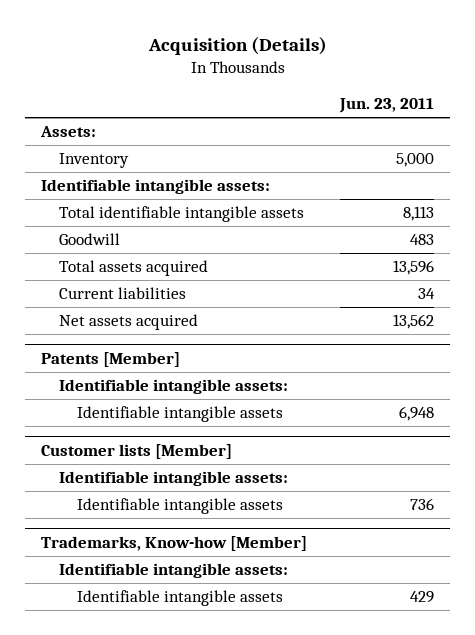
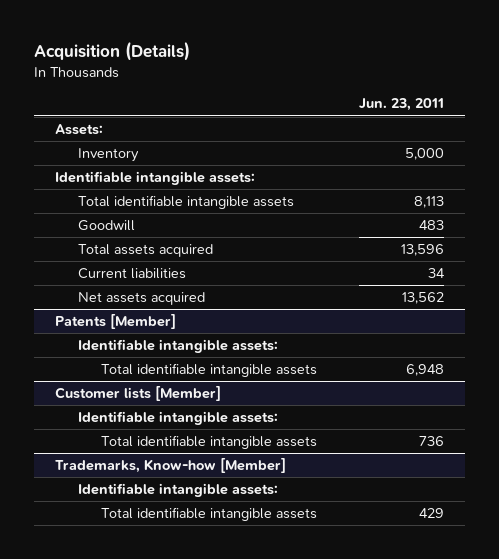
[76,406,283,423] Identifiable intangible assets -> [100,363,317,378] Total identifiable intangible assets
[76,498,283,515] Identifiable intangible assets -> [100,435,317,450] Total identifiable intangible assets
[76,590,283,607] Identifiable intangible assets -> [100,507,317,522] Total identifiable intangible assets

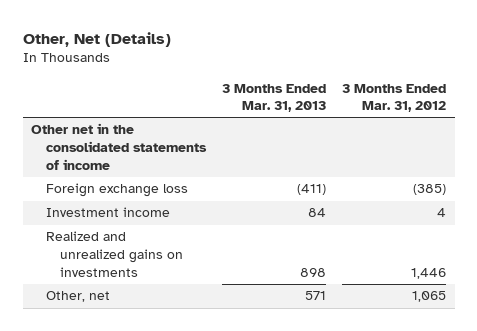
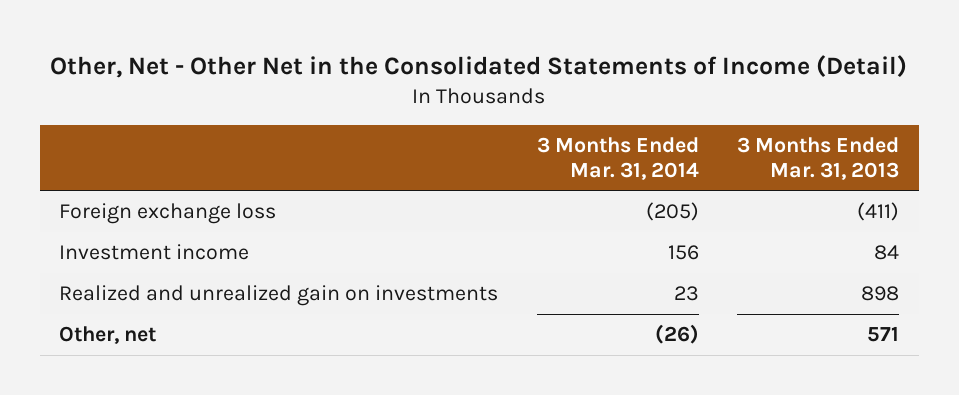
[22,32,171,48] Other, Net (Details) -> [50,54,908,78] Other, Net - Other Net in the Consolidated Statements of Income (Detail)
[342,83,447,113] 3 Months Ended Mar. 31, 2012 -> none
none -> [536,136,699,180] 3 Months Ended Mar. 31, 2014
[31,123,207,170] Other net in the consolidated statements of income -> none
[45,231,184,277] Realized and unrealized gains on investments -> [59,285,499,307] Realized and unrealized gain on investments

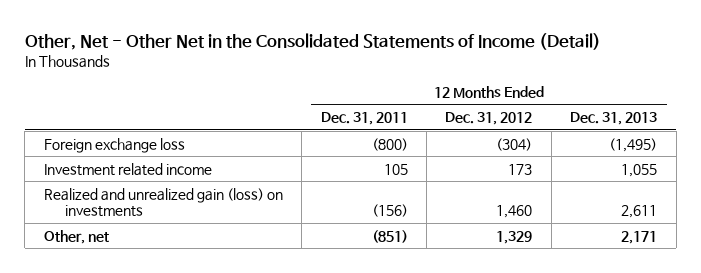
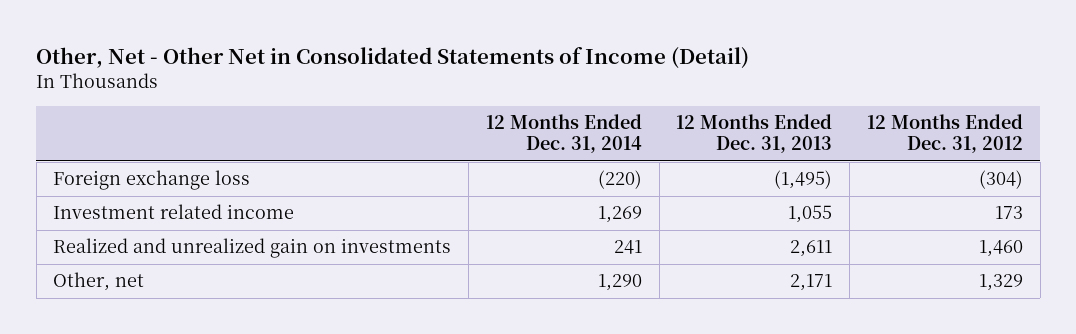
[24,32,601,50] Other, Net - Other Net in the Consolidated Statements of Income (Detail) -> [36,46,750,69] Other, Net - Other Net in Consolidated Statements of Income (Detail)
[320,112,408,126] Dec. 31, 2011 -> none
none -> [485,114,642,154] 12 Months Ended Dec. 31, 2014
[43,187,283,218] Realized and unrealized gain (loss) on investments -> [53,238,452,259] Realized and unrealized gain on investments

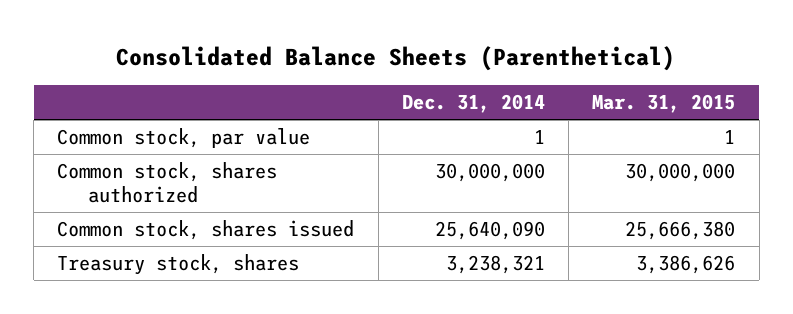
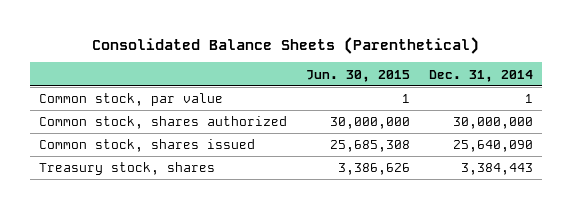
[592,94,736,114] Mar. 31, 2015 -> none
none -> [306,69,411,82] Jun. 30, 2015
[445,255,545,275] 3,238,321 -> [460,163,533,176] 3,384,443

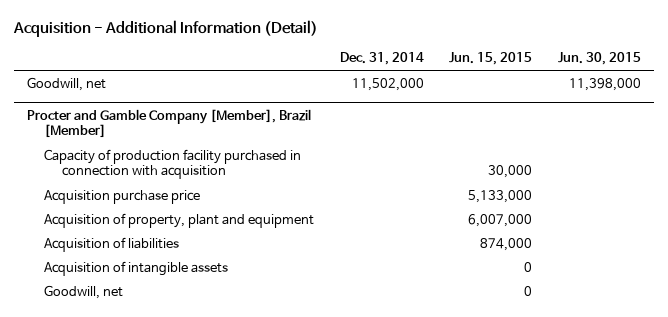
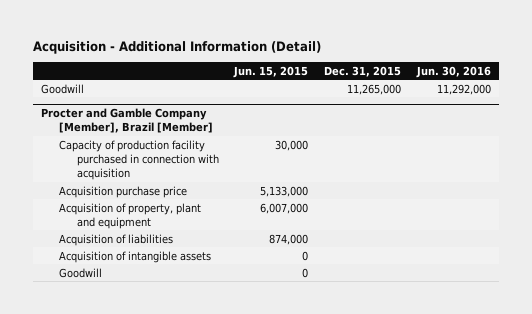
[339,52,424,66] Dec. 31, 2014 -> none
[558,52,642,66] Jun. 30, 2015 -> none
none -> [324,65,402,77] Dec. 31, 2015
none -> [415,65,491,78] Jun. 30, 2016
[26,76,106,91] Goodwill, net -> [41,83,85,94] Goodwill
[44,284,124,299] Goodwill, net -> [58,267,102,278] Goodwill

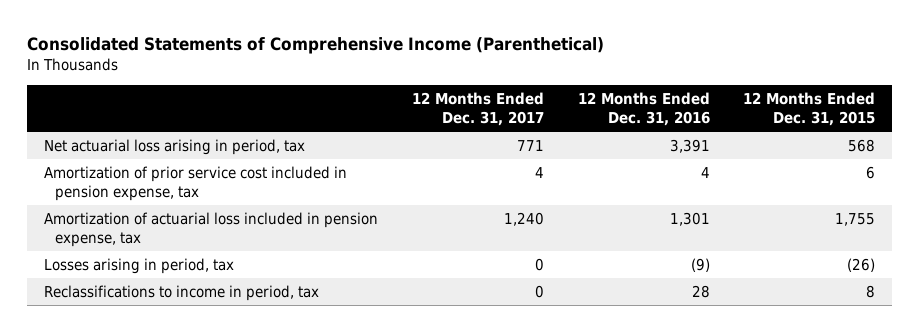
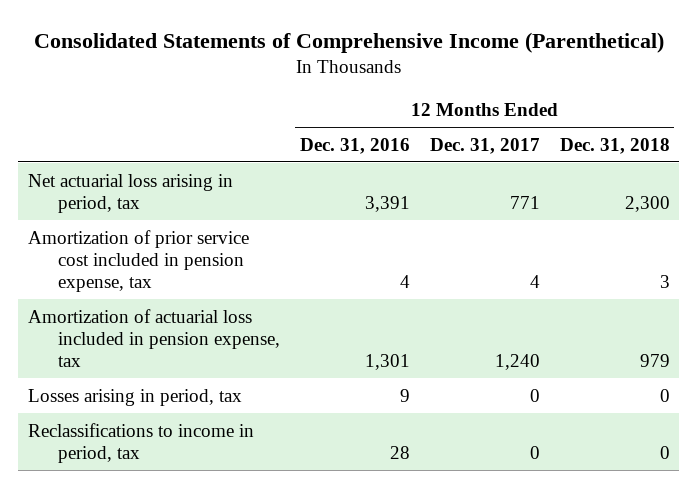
[743,91,876,127] 12 Months Ended Dec. 31, 2015 -> none
none -> [559,137,670,154] Dec. 31, 2018
[690,257,710,272] (9) -> [399,388,410,402] 9

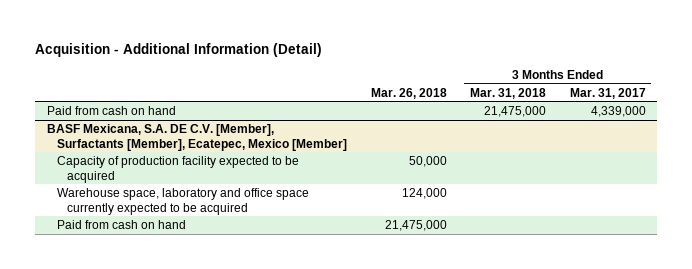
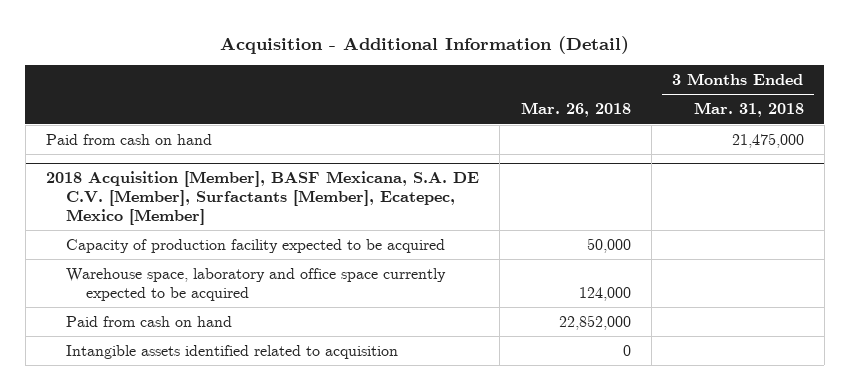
[569,87,646,99] Mar. 31, 2017 -> none
[46,124,348,151] BASF Mexicana, S.A. DE C.V. [Member], Surfactants [Member], Ecatepec, Mexico [Member] -> [45,171,479,225] 2018 Acquisition [Member], BASF Mexicana, S.A. DE C.V. [Member], Surfactants [Member], Ecatepec, Mexico [Member]
[384,220,447,232] 21,475,000 -> [558,314,631,330] 22,852,000
none -> [65,344,398,359] Intangible assets identified related to acquisition

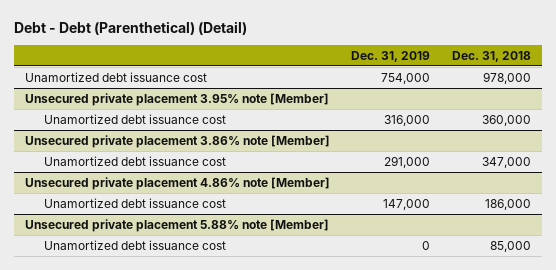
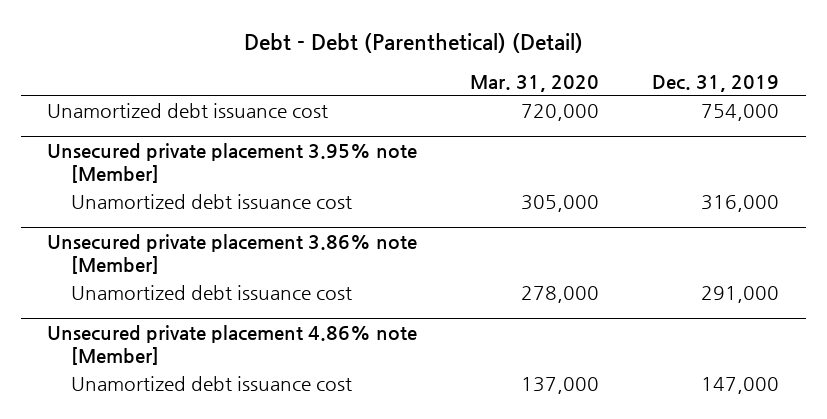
[451,50,531,62] Dec. 31, 2018 -> none
none -> [470,75,600,93] Mar. 31, 2020
[24,219,329,233] Unsecured private placement 5.88% note [Member] -> none
[43,240,226,251] Unamortized debt issuance cost -> none

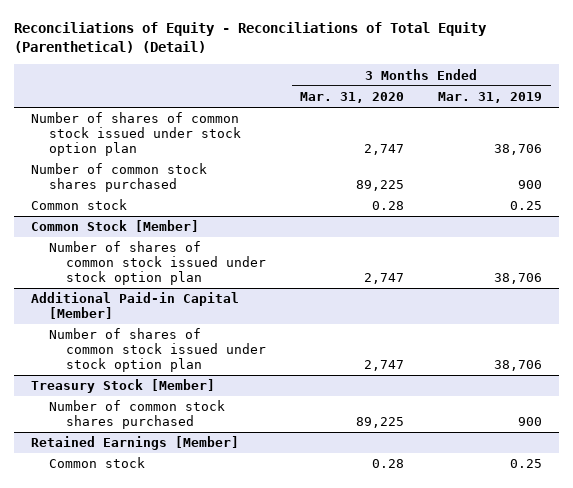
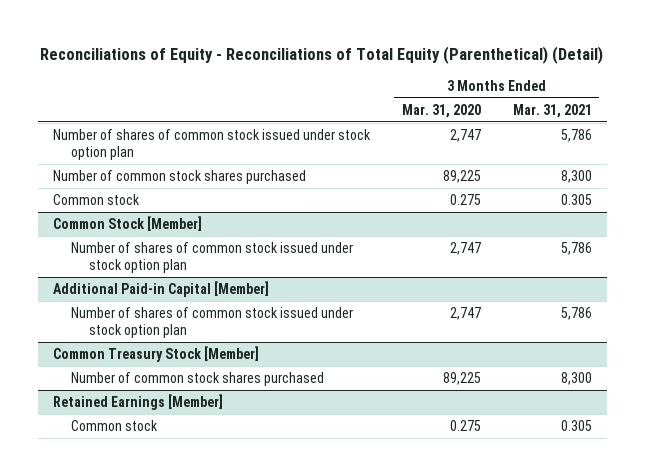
[438,92,543,104] Mar. 31, 2019 -> none
none -> [512,103,592,118] Mar. 31, 2021
[372,201,405,211] 0.28 -> [449,194,481,206] 0.275
[30,379,215,394] Treasury Stock [Member] -> [53,346,260,363] Common Treasury Stock [Member]
[372,459,405,469] 0.28 -> [449,420,481,432] 0.275

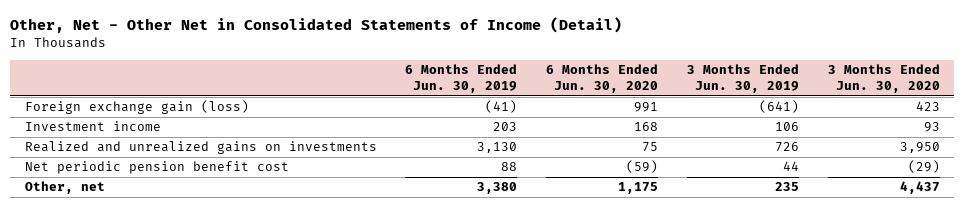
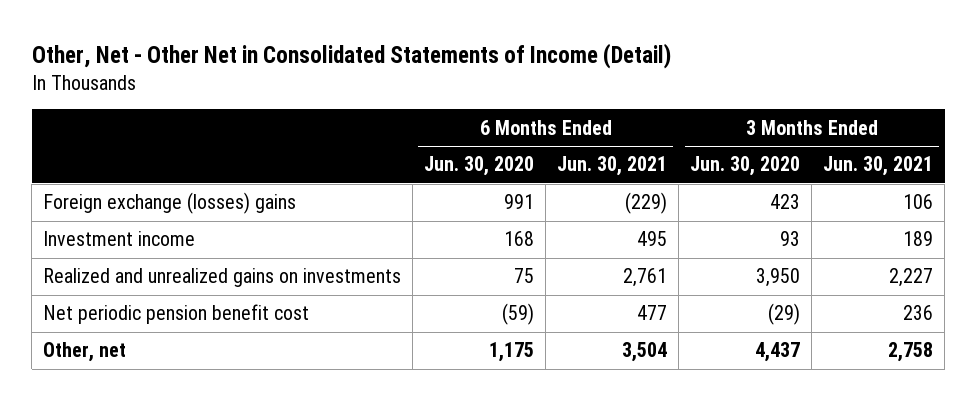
[405,64,518,94] 6 Months Ended Jun. 30, 2019 -> none
[687,64,800,94] 3 Months Ended Jun. 30, 2019 -> none
none -> [557,156,668,177] Jun. 30, 2021
none -> [823,156,934,177] Jun. 30, 2021
[24,100,249,115] Foreign exchange gain (loss) -> [43,192,297,215] Foreign exchange (losses) gains

